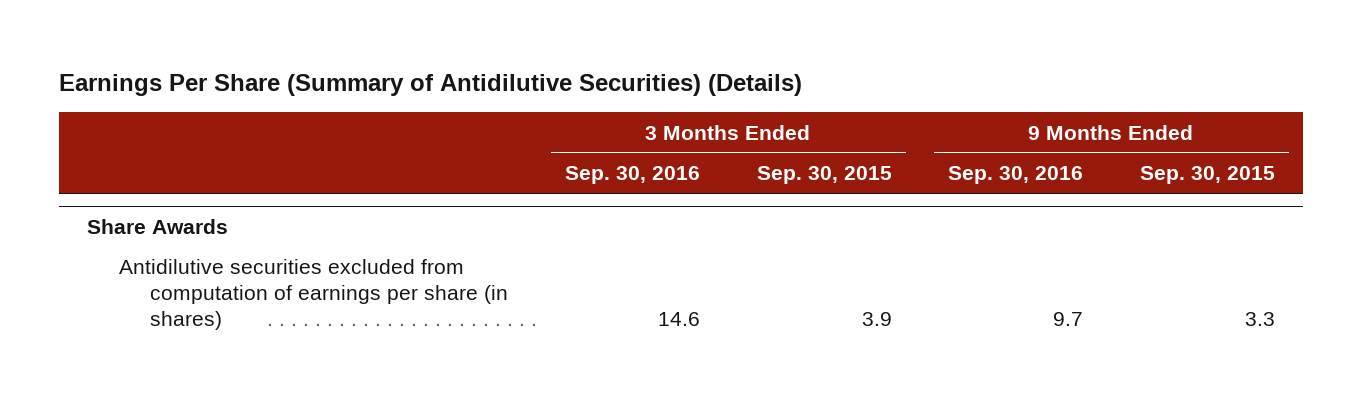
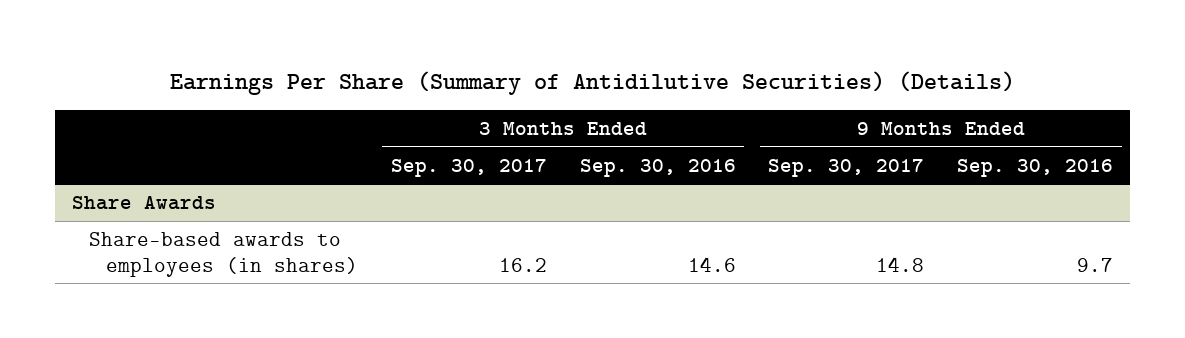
[756,166,892,185] Sep. 30, 2015 -> none
[1139,166,1275,185] Sep. 30, 2015 -> none
none -> [390,158,547,177] Sep. 30, 2017
none -> [768,158,925,177] Sep. 30, 2017
[118,259,509,330] Antidilutive securities excluded from computation of earnings per share (in shares) -> [88,231,358,277] Share-based awards to employees (in shares)

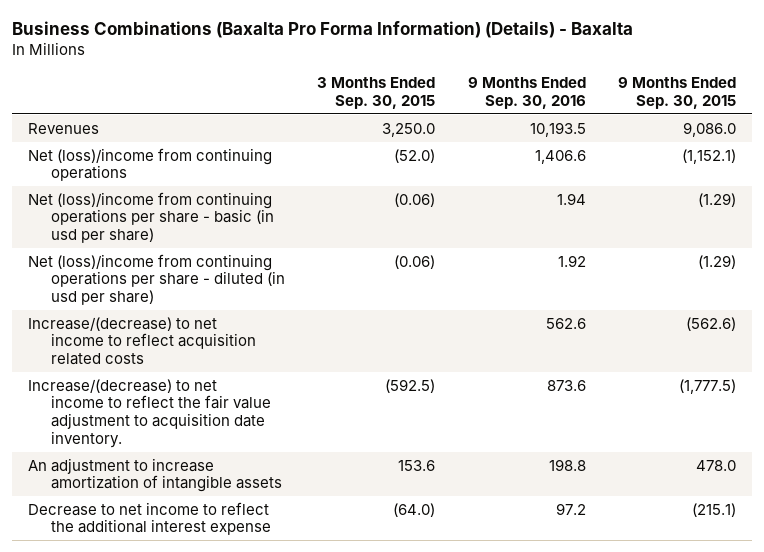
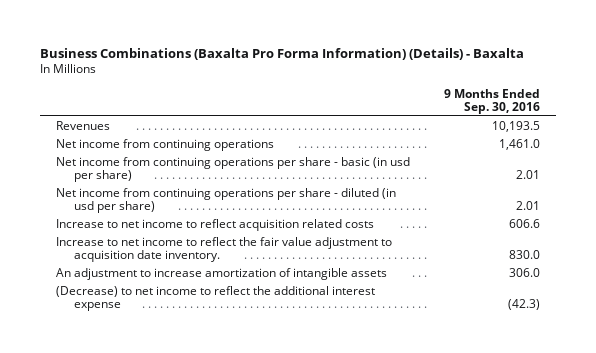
[317,77,436,109] 3 Months Ended Sep. 30, 2015 -> none
[618,77,737,109] 9 Months Ended Sep. 30, 2015 -> none
[28,147,273,182] Net (loss)/income from continuing operations -> [56,138,275,151] Net income from continuing operations
[534,149,586,164] 1,406.6 -> [498,138,540,150] 1,461.0
[28,191,275,244] Net (loss)/income from continuing operations per share - basic (in usd per share) -> [56,156,411,183] Net income from continuing operations per share - basic (in usd per share)
[556,192,586,205] 1.94 -> [515,170,540,180] 2.01
[28,253,286,306] Net (loss)/income from continuing operations per share - diluted (in usd per share) -> [56,187,397,214] Net income from continuing operations per share - diluted (in usd per share)
[557,254,586,267] 1.92 -> [515,201,540,211] 2.01
[28,316,257,366] Increase/(decrease) to net income to reflect acquisition related costs -> [56,218,375,231] Increase to net income to reflect acquisition related costs
[545,317,586,329] 562.6 -> [508,218,540,228] 606.6
[28,378,272,448] Increase/(decrease) to net income to reflect the fair value adjustment to acquisition date inventory. -> [56,236,393,263] Increase to net income to reflect the fair value adjustment to acquisition date inventory.
[546,379,586,391] 873.6 -> [508,250,540,260] 830.0
[548,458,586,471] 198.8 -> [508,267,540,277] 306.0
[28,501,272,536] Decrease to net income to reflect the additional interest expense -> [56,285,376,312] (Decrease) to net income to reflect the additional interest expense
[555,502,586,515] 97.2 -> [507,299,540,311] (42.3)

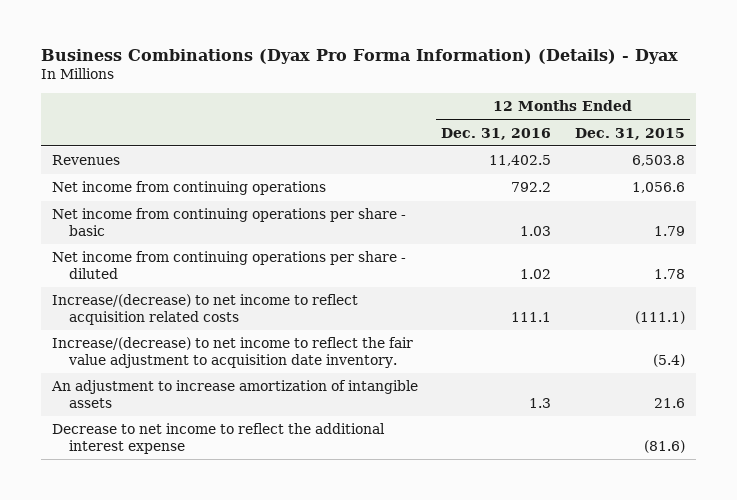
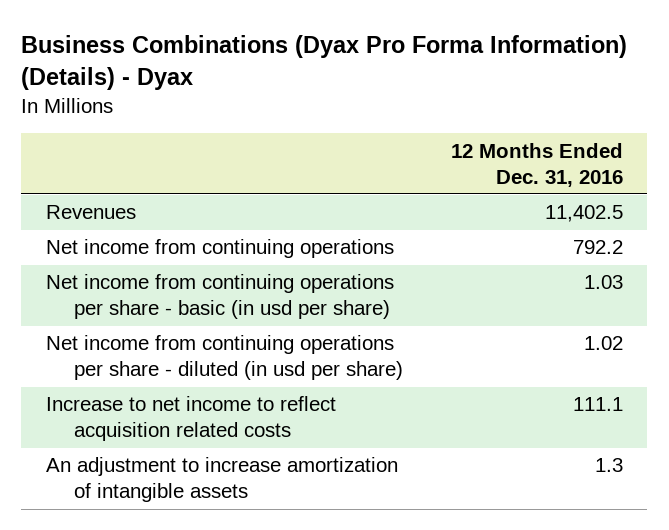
[574,127,685,140] Dec. 31, 2015 -> none
[52,337,414,368] Increase/(decrease) to net income to reflect the fair value adjustment to acquisition date inventory. -> none
[52,208,407,236] Net income from continuing operations per share - basic -> [45,274,394,320] Net income from continuing operations per share - basic (in usd per share)
[52,251,407,279] Net income from continuing operations per share - diluted -> [45,335,403,381] Net income from continuing operations per share - diluted (in usd per share)
[52,294,359,325] Increase/(decrease) to net income to reflect acquisition related costs -> [45,396,336,442] Increase to net income to reflect acquisition related costs
[52,423,386,454] Decrease to net income to reflect the additional interest expense -> none

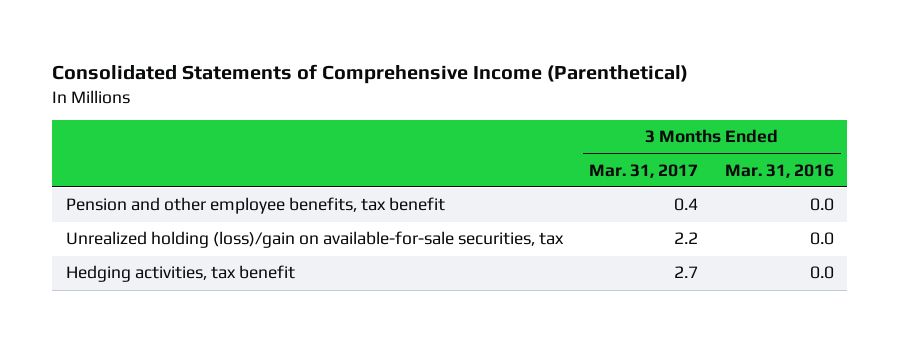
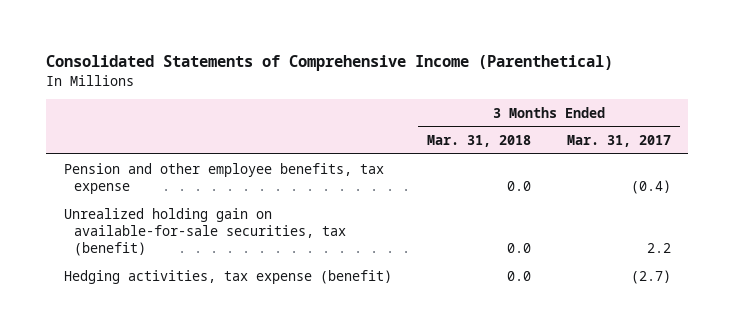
[724,163,834,178] Mar. 31, 2016 -> none
none -> [427,135,532,148] Mar. 31, 2018
[65,197,445,215] Pension and other employee benefits, tax benefit -> [63,162,384,194] Pension and other employee benefits, tax expense
[674,198,699,212] 0.4 -> [630,179,671,194] (0.4)
[65,231,564,249] Unrealized holding (loss)/gain on available-for-sale securities, tax -> [63,207,347,256] Unrealized holding gain on available-for-sale securities, tax (benefit)
[65,265,295,283] Hedging activities, tax benefit -> [63,269,392,284] Hedging activities, tax expense (benefit)
[674,266,699,279] 2.7 -> [630,269,671,284] (2.7)

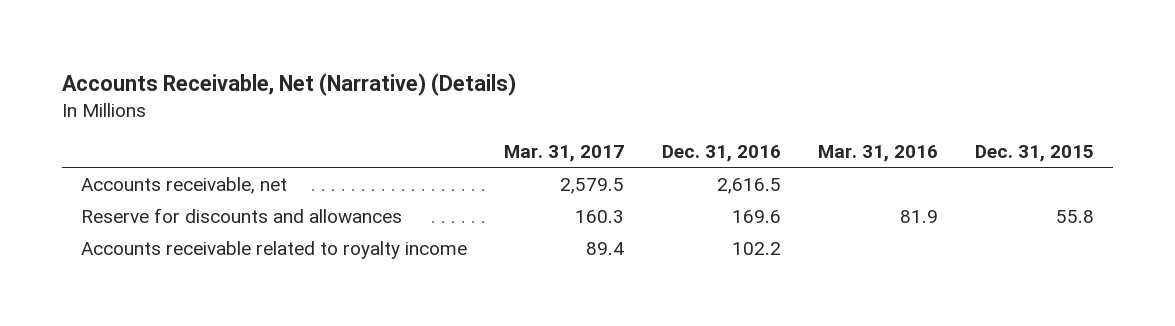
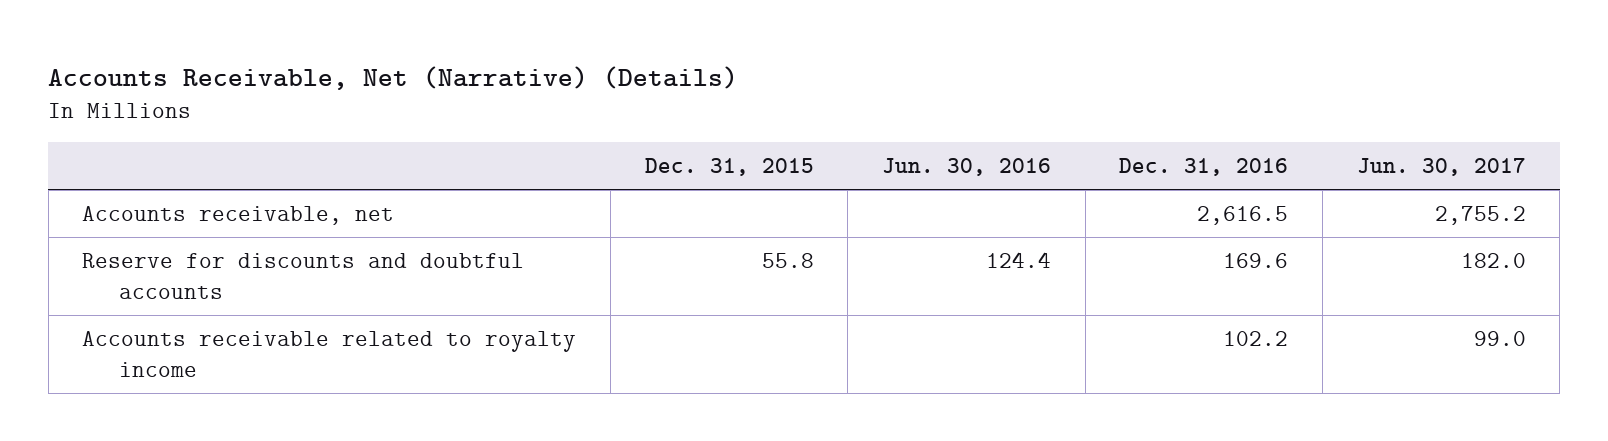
[504,145,625,163] Mar. 31, 2017 -> none
[817,145,938,163] Mar. 31, 2016 -> none
none -> [881,158,1051,177] Jun. 30, 2016
none -> [1356,158,1526,177] Jun. 30, 2017
[81,207,403,223] Reserve for discounts and allowances -> [82,252,525,299] Reserve for discounts and doubtful accounts

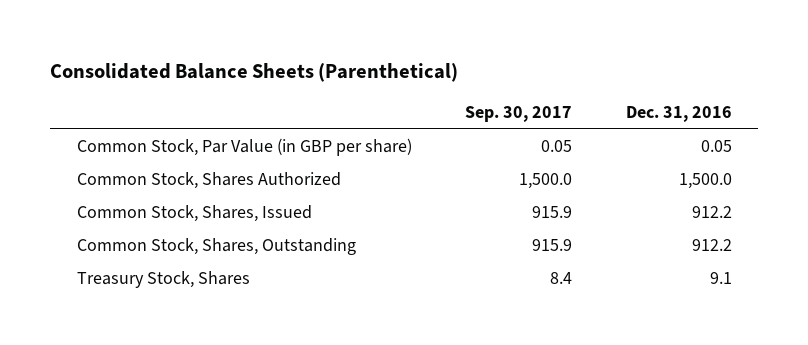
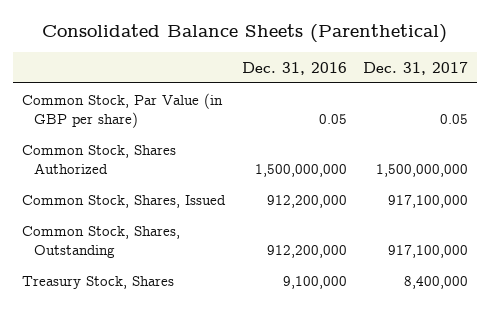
[465,106,573,123] Sep. 30, 2017 -> none
none -> [363,61,469,75] Dec. 31, 2017
[678,173,732,190] 1,500.0 -> [254,163,347,177] 1,500,000,000
[691,206,732,219] 912.2 -> [266,194,347,208] 912,200,000
[691,239,732,252] 912.2 -> [266,244,347,258] 912,200,000
[709,272,732,285] 9.1 -> [282,275,347,289] 9,100,000

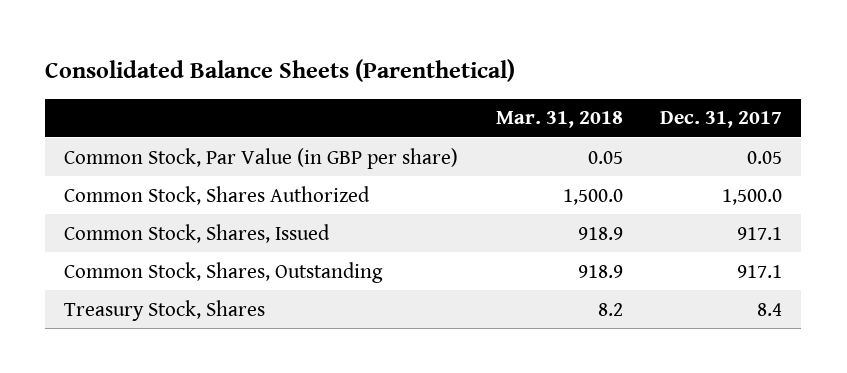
[241,61,347,75] Dec. 31, 2016 -> none
none -> [495,111,623,129] Mar. 31, 2018
[376,163,469,177] 1,500,000,000 -> [722,188,783,205] 1,500.0
[388,194,469,208] 917,100,000 -> [737,226,783,240] 917.1
[388,244,469,258] 917,100,000 -> [737,264,783,278] 917.1
[404,275,469,289] 8,400,000 -> [757,302,783,316] 8.4

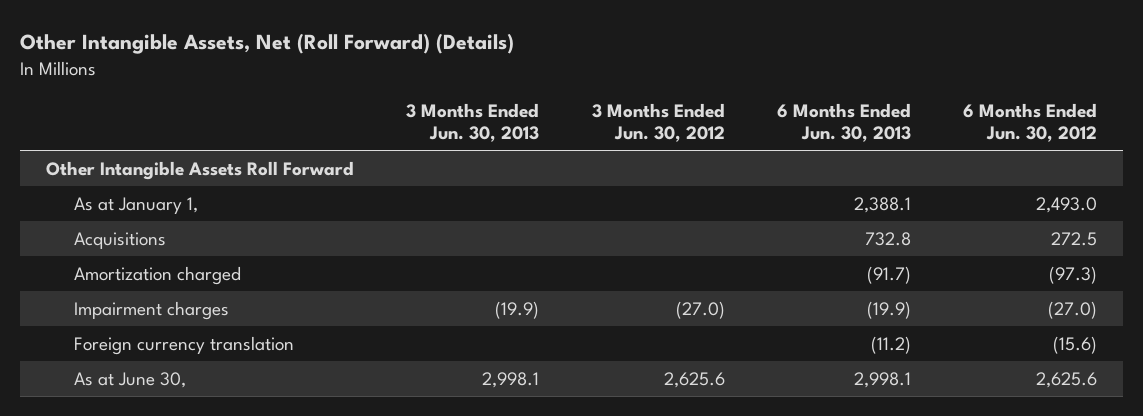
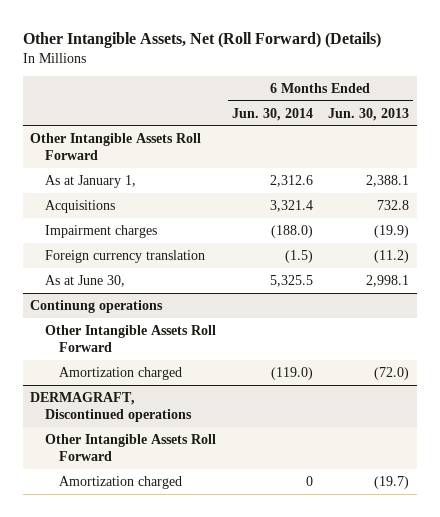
[406,103,540,142] 3 Months Ended Jun. 30, 2013 -> none
[591,103,725,142] 3 Months Ended Jun. 30, 2012 -> none
[963,103,1098,142] 6 Months Ended Jun. 30, 2012 -> none
none -> [231,107,313,121] Jun. 30, 2014
[73,265,241,285] Amortization charged -> none
none -> [30,299,164,313] Continung operations
none -> [44,324,216,352] Other Intangible Assets Roll Forward
none -> [59,366,183,380] Amortization charged
none -> [30,391,192,422] DERMAGRAFT, Discontinued operations
none -> [44,433,216,461] Other Intangible Assets Roll Forward
none -> [59,475,183,489] Amortization charged

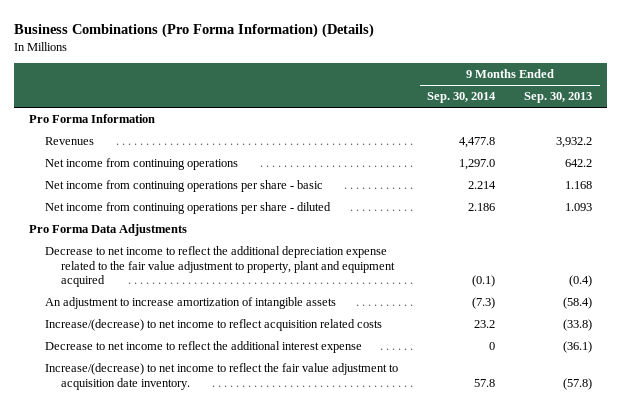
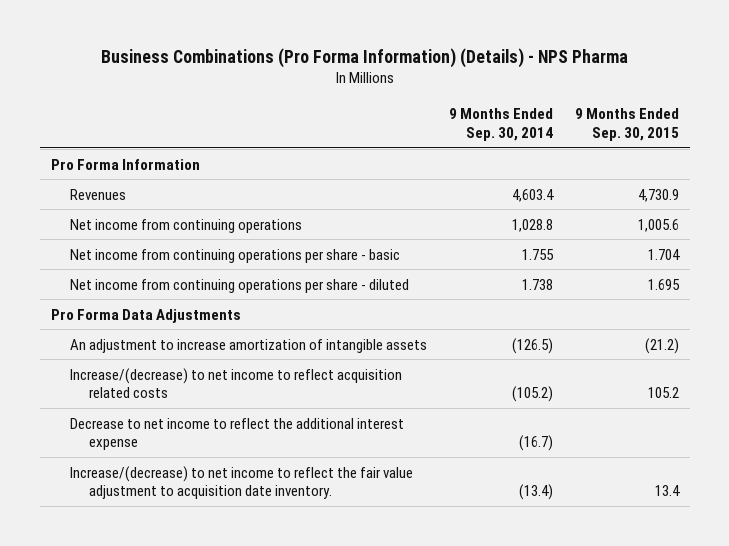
[14,22,375,38] Business Combinations (Pro Forma Information) (Details) -> [100,48,628,69] Business Combinations (Pro Forma Information) (Details) - NPS Pharma
[524,92,593,104] Sep. 30, 2013 -> none
none -> [574,108,679,141] 9 Months Ended Sep. 30, 2015
[459,137,496,149] 4,477.8 -> [511,188,554,202] 4,603.4
[459,159,496,171] 1,297.0 -> [511,218,553,232] 1,028.8
[468,181,497,190] 2.214 -> [521,248,554,260] 1.755
[468,203,496,212] 2.186 -> [521,278,553,290] 1.738
[45,246,396,288] Decrease to net income to reflect the additional depreciation expense related to the fair value adjustment to property, plant and equipment acquired -> none
[472,297,496,310] (7.3) -> [511,337,553,354] (126.5)
[474,320,496,329] 23.2 -> [511,386,553,403] (105.2)
[489,342,496,351] 0 -> [518,435,553,452] (16.7)
[474,378,496,387] 57.8 -> [518,484,553,501] (13.4)

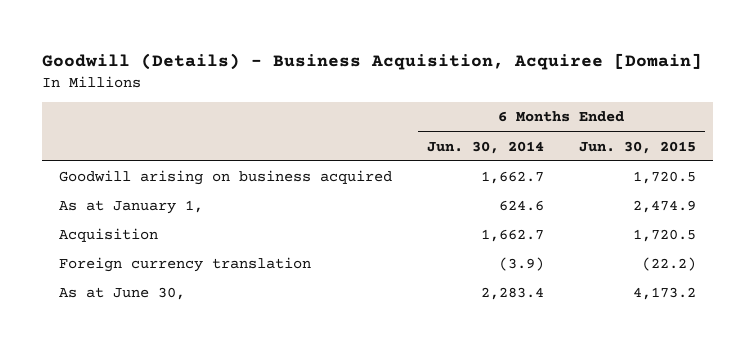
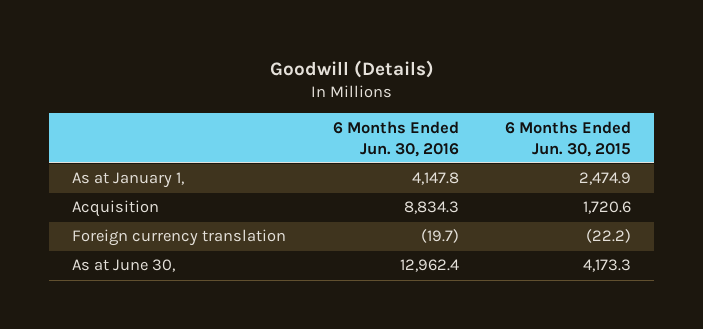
[41,52,702,70] Goodwill (Details) - Business Acquisition, Acquiree [Domain] -> [269,59,434,78] Goodwill (Details)
[427,140,545,154] Jun. 30, 2014 -> none
none -> [332,120,459,157] 6 Months Ended Jun. 30, 2016
[59,170,393,186] Goodwill arising on business acquired -> none
[632,229,696,243] 1,720.5 -> [582,201,631,215] 1,720.6
[632,287,696,301] 4,173.2 -> [582,259,631,273] 4,173.3

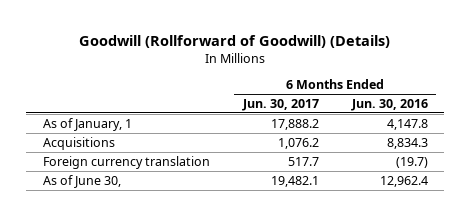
[269,59,434,78] Goodwill (Details) -> [79,34,391,48] Goodwill (Rollforward of Goodwill) (Details)
[504,120,631,157] 6 Months Ended Jun. 30, 2015 -> none
none -> [241,99,319,112] Jun. 30, 2017
[72,172,185,189] As at January 1, -> [42,117,132,131] As of January, 1
[72,200,160,218] Acquisition -> [42,136,115,150] Acquisitions
[72,259,176,273] As at June 30, -> [42,174,121,188] As of June 30,

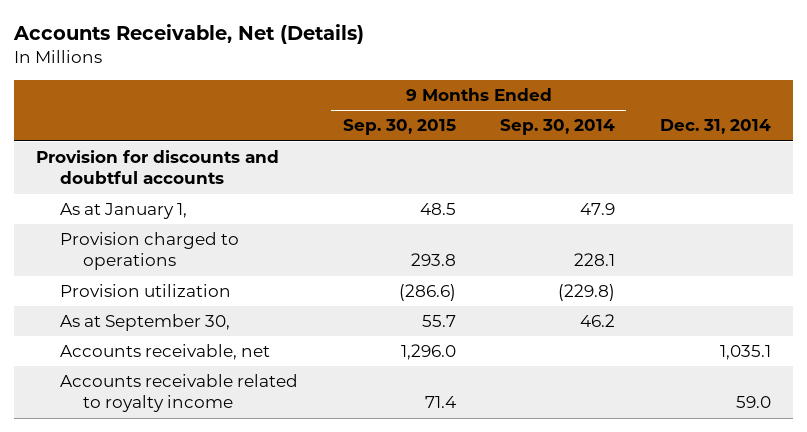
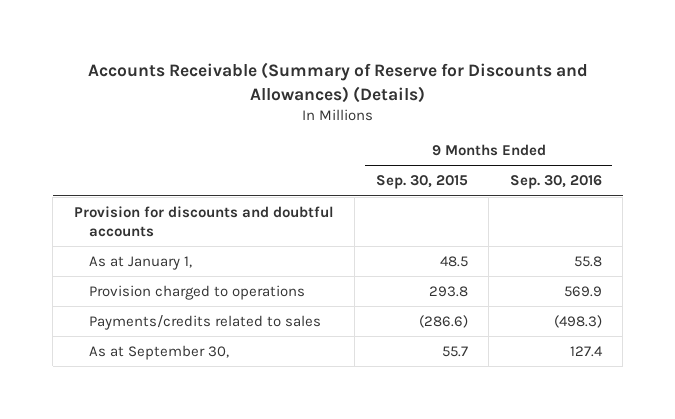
[13,24,365,45] Accounts Receivable, Net (Details) -> [87,62,588,103] Accounts Receivable (Summary of Reserve for Discounts and Allowances) (Details)
[500,119,616,136] Sep. 30, 2014 -> none
[659,119,771,135] Dec. 31, 2014 -> none
none -> [509,175,602,190] Sep. 30, 2016
[59,284,231,298] Provision utilization -> [88,314,321,330] Payments/credits related to sales
[59,344,270,361] Accounts receivable, net -> none
[59,374,298,413] Accounts receivable related to royalty income -> none

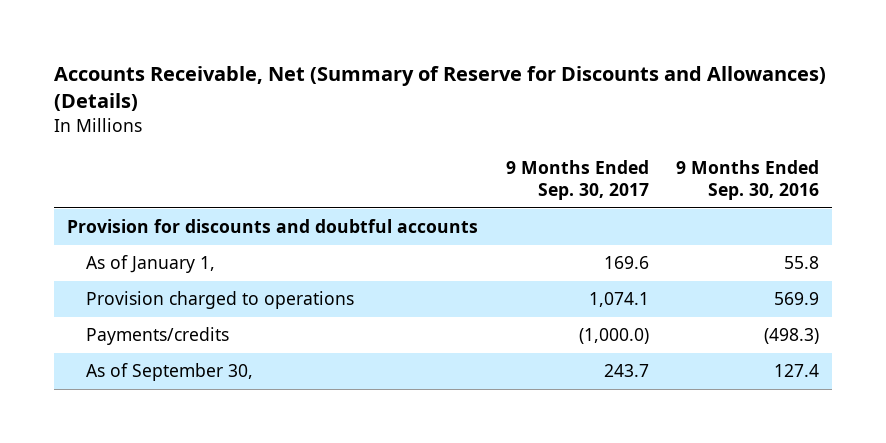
[87,62,588,103] Accounts Receivable (Summary of Reserve for Discounts and Allowances) (Details) -> [53,66,826,112] Accounts Receivable, Net (Summary of Reserve for Discounts and Allowances) (Details)
[375,175,468,190] Sep. 30, 2015 -> none
none -> [505,159,649,201] 9 Months Ended Sep. 30, 2017
[88,255,192,270] As at January 1, -> [86,255,216,274] As of January 1,
[88,314,321,330] Payments/credits related to sales -> [86,327,230,346] Payments/credits
[88,344,229,360] As at September 30, -> [86,363,254,382] As of September 30,

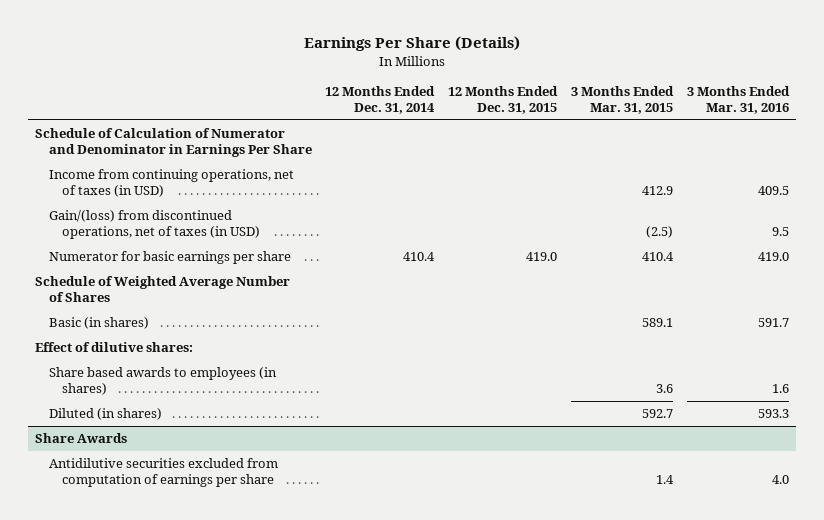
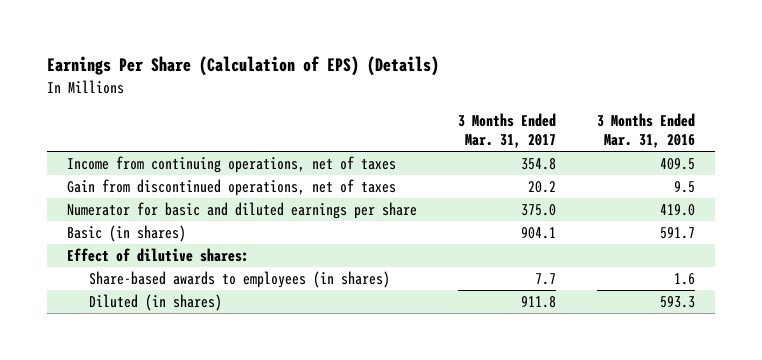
[304,36,521,52] Earnings Per Share (Details) -> [46,56,439,77] Earnings Per Share (Calculation of EPS) (Details)
[325,85,436,115] 12 Months Ended Dec. 31, 2014 -> none
[448,85,559,115] 12 Months Ended Dec. 31, 2015 -> none
[571,85,675,115] 3 Months Ended Mar. 31, 2015 -> none
none -> [458,112,557,148] 3 Months Ended Mar. 31, 2017
[35,127,312,158] Schedule of Calculation of Numerator and Denominator in Earnings Per Share -> none
[35,275,291,303] Schedule of Weighted Average Number of Shares -> none
[48,168,294,198] Income from continuing operations, net of taxes (in USD) -> [67,156,397,174] Income from continuing operations, net of taxes
[48,209,260,240] Gain/(loss) from discontinued operations, net of taxes (in USD) -> [67,179,397,197] Gain from discontinued operations, net of taxes
[48,250,291,264] Numerator for basic earnings per share -> [67,202,418,220] Numerator for basic and diluted earnings per share
[48,366,277,396] Share based awards to employees (in shares) -> [88,271,390,289] Share-based awards to employees (in shares)
[35,432,128,443] Share Awards -> none
[48,457,278,488] Antidilutive securities excluded from computation of earnings per share -> none

